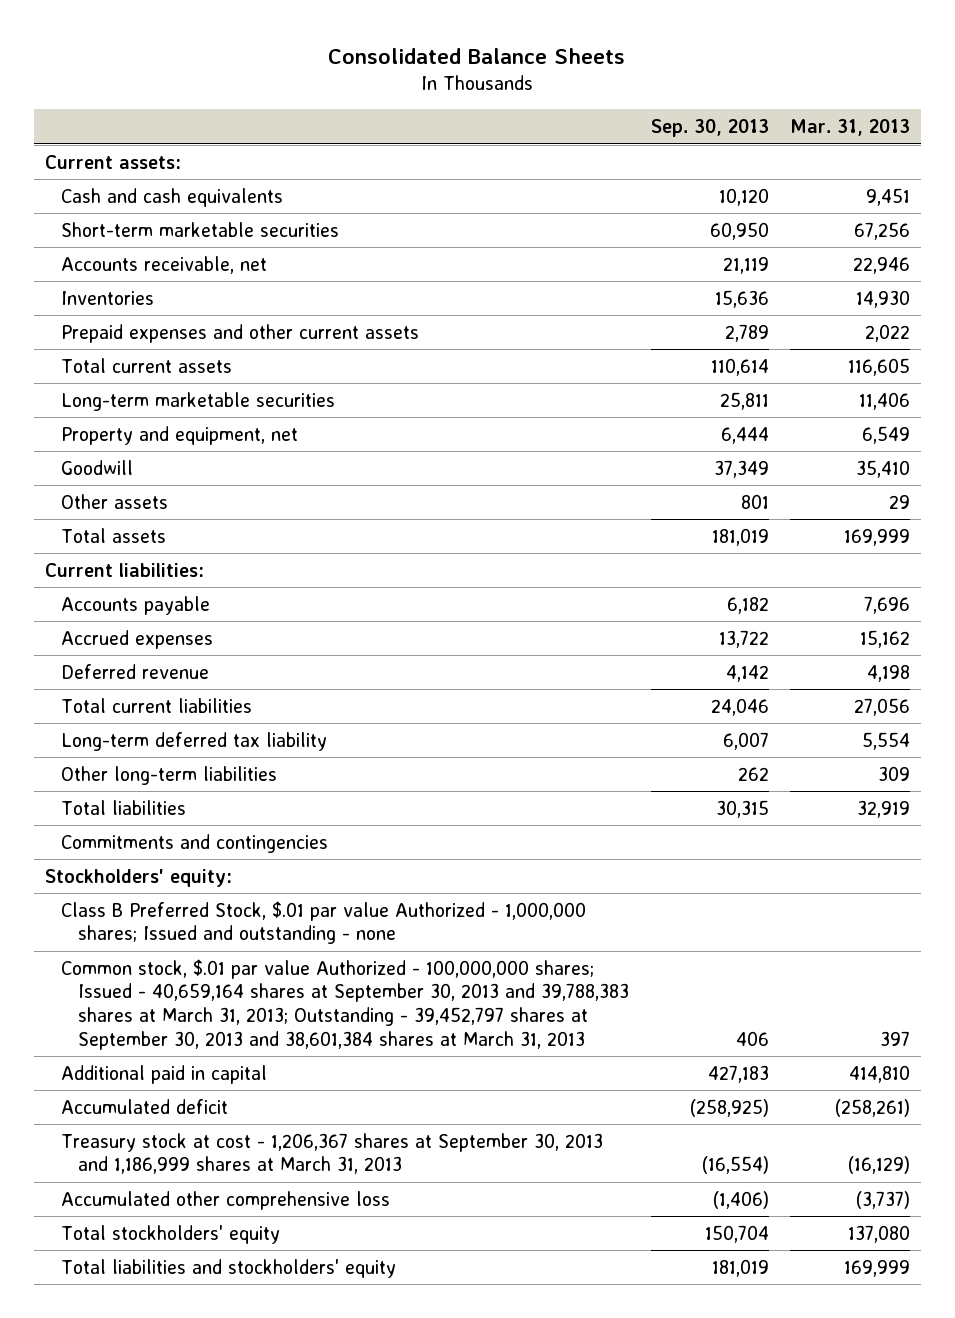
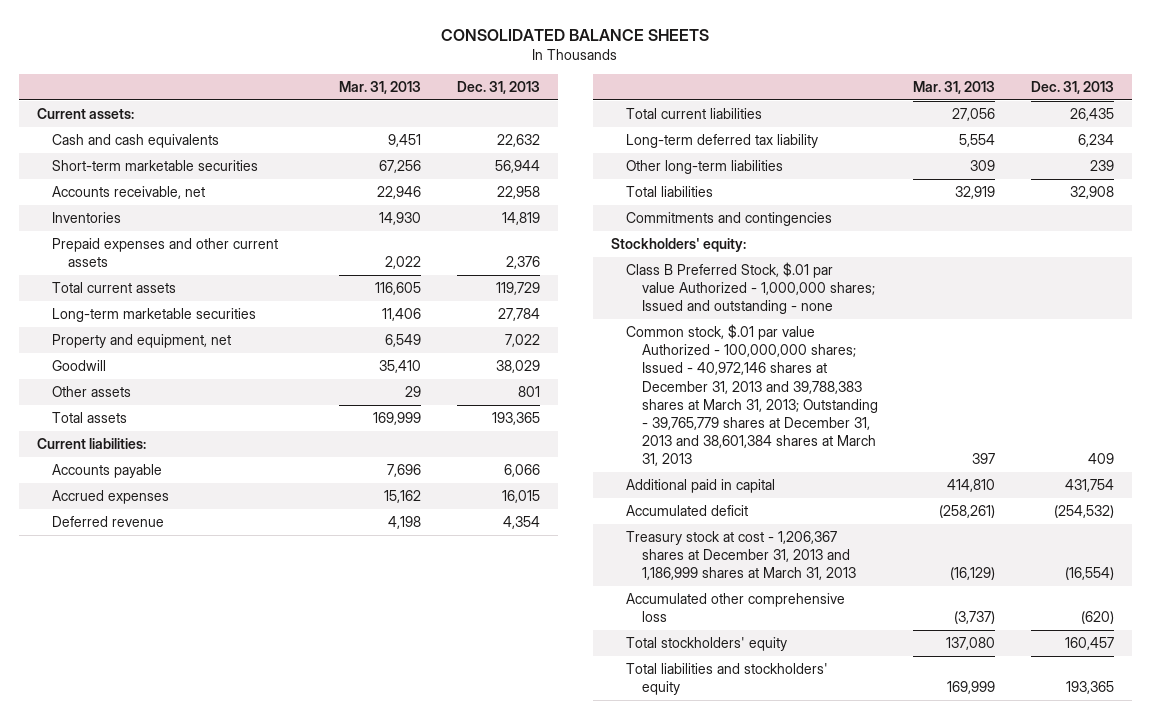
[328,47,626,64] Consolidated Balance Sheets -> [441,28,710,41] CONSOLIDATED BALANCE SHEETS
[650,119,769,138] Sep. 30, 2013 -> none
none -> [456,80,540,94] Dec. 31, 2013
[61,958,630,1050] Common stock, $.01 par value Authorized - 100,000,000 shares; Issued - 40,659,164 shares at September 30, 2013 and 39,788,383 shares at March 31, 2013; Outstanding - 39,452,797 shares at September 30, 2013 and 38,601,384 shares at March 31, 2013 -> [626,324,878,467] Common stock, $.01 par value Authorized - 100,000,000 shares; Issued - 40,972,146 shares at December 31, 2013 and 39,788,383 shares at March 31, 2013; Outstanding - 39,765,779 shares at December 31, 2013 and 38,601,384 shares at March 31, 2013
[61,1132,604,1175] Treasury stock at cost - 1,206,367 shares at September 30, 2013 and 1,186,999 shares at March 31, 2013 -> [626,531,856,581] Treasury stock at cost - 1,206,367 shares at December 31, 2013 and 1,186,999 shares at March 31, 2013

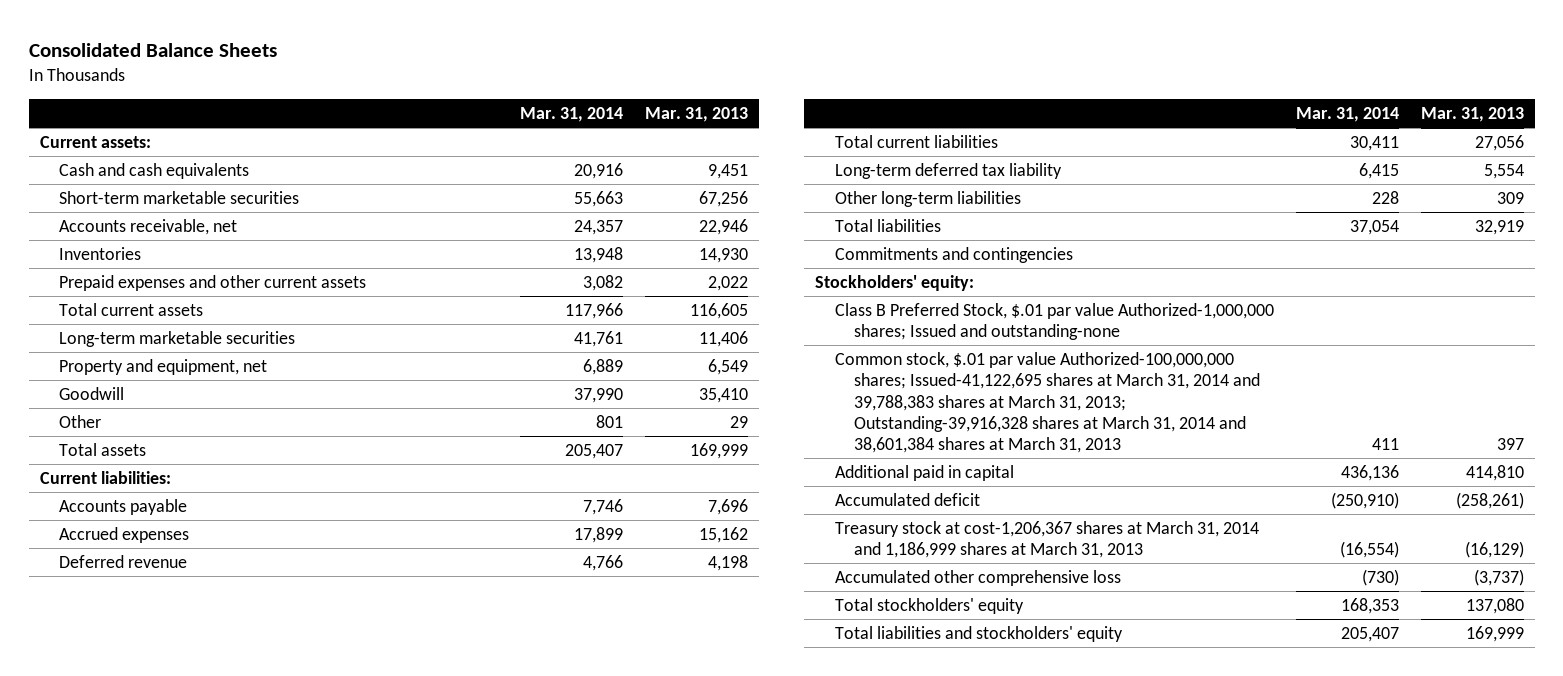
[441,28,710,41] CONSOLIDATED BALANCE SHEETS -> [28,42,277,57] Consolidated Balance Sheets
[456,80,540,94] Dec. 31, 2013 -> none
none -> [519,107,623,123] Mar. 31, 2014
[52,386,132,398] Other assets -> [59,414,102,428] Other
[626,262,875,315] Class B Preferred Stock, $.01 par value Authorized - 1,000,000 shares; Issued and outstanding - none -> [834,302,1274,341] Class B Preferred Stock, $.01 par value Authorized-1,000,000 shares; Issued and outstanding-none
[626,324,878,467] Common stock, $.01 par value Authorized - 100,000,000 shares; Issued - 40,972,146 shares at December 31, 2013 and 39,788,383 shares at March 31, 2013; Outstanding - 39,765,779 shares at December 31, 2013 and 38,601,384 shares at March 31, 2013 -> [834,351,1261,454] Common stock, $.01 par value Authorized-100,000,000 shares; Issued-41,122,695 shares at March 31, 2014 and 39,788,383 shares at March 31, 2013; Outstanding-39,916,328 shares at March 31, 2014 and 38,601,384 shares at March 31, 2013
[626,531,856,581] Treasury stock at cost - 1,206,367 shares at December 31, 2013 and 1,186,999 shares at March 31, 2013 -> [834,520,1259,559] Treasury stock at cost-1,206,367 shares at March 31, 2014 and 1,186,999 shares at March 31, 2013

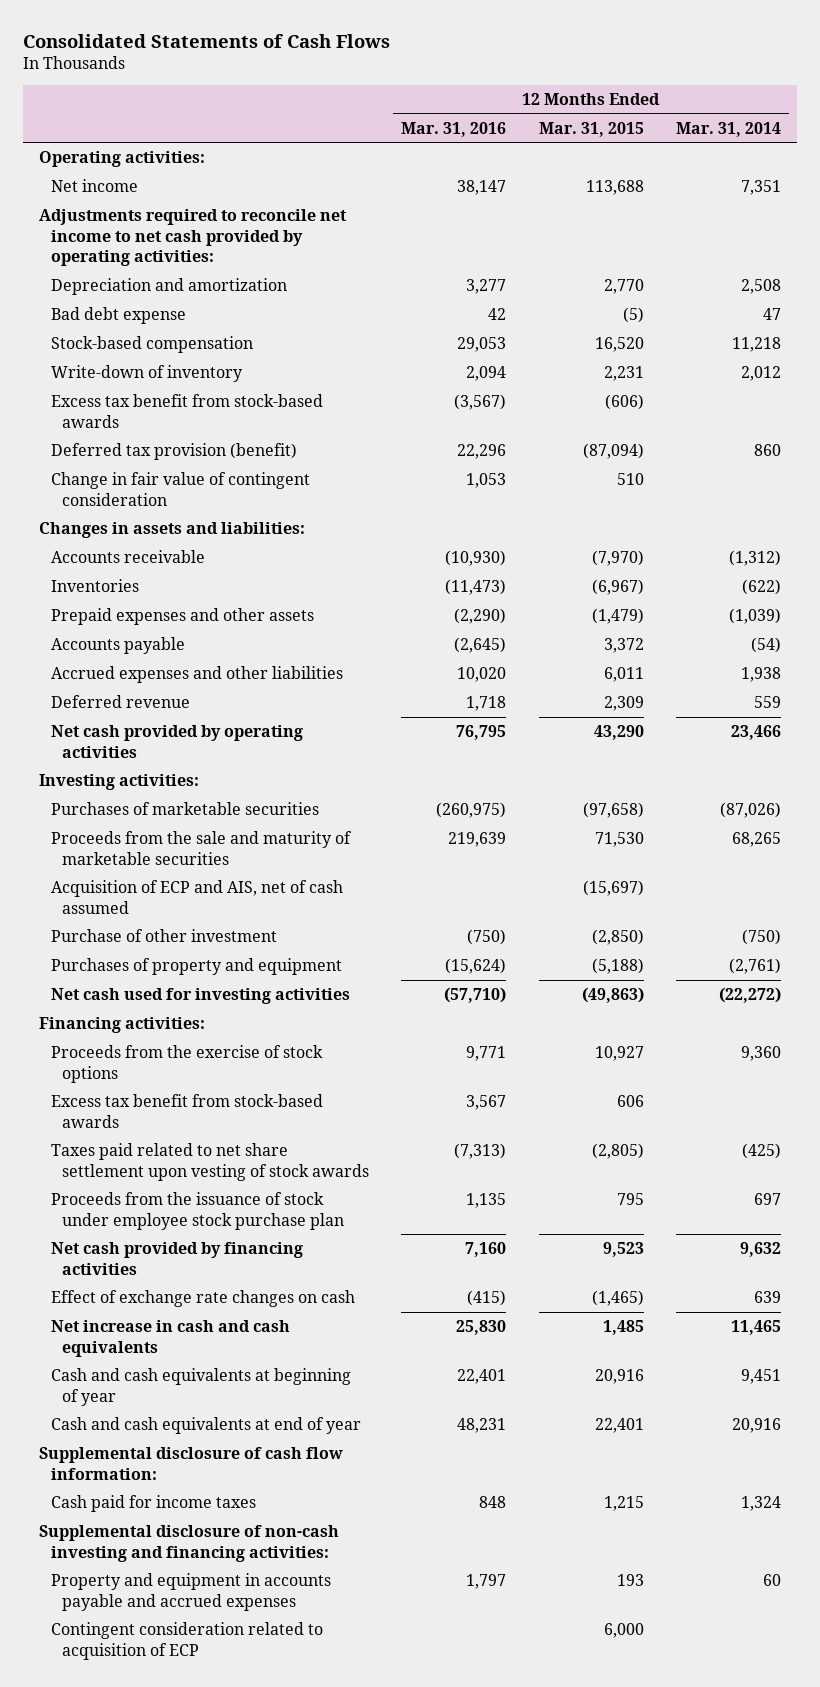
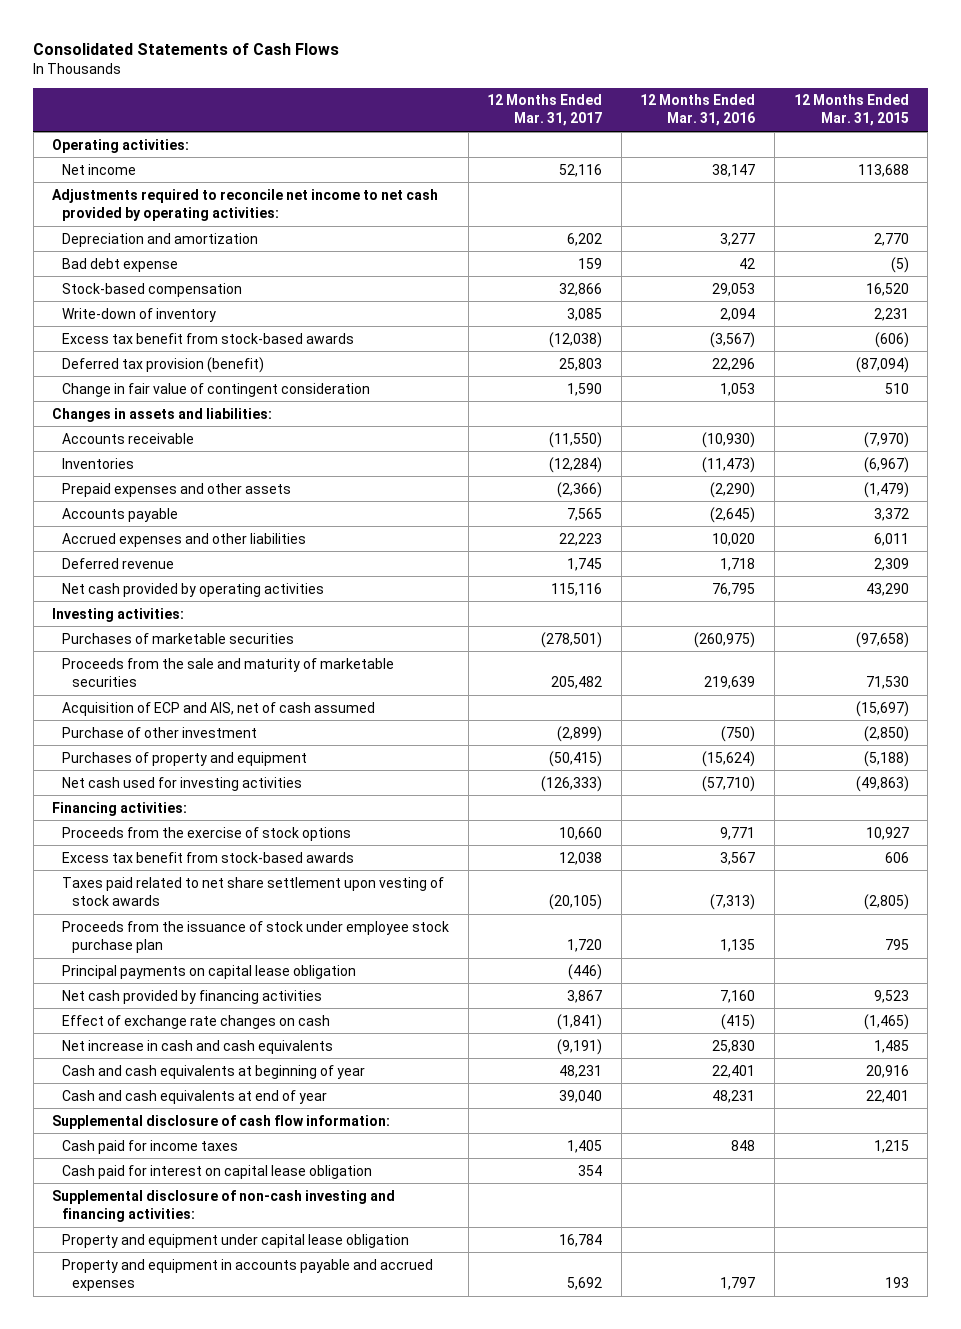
[675,121,781,137] Mar. 31, 2014 -> none
none -> [487,94,603,127] 12 Months Ended Mar. 31, 2017
none -> [62,964,357,979] Principal payments on capital lease obligation
none -> [62,1164,373,1179] Cash paid for interest on capital lease obligation
none -> [62,1233,410,1248] Property and equipment under capital lease obligation
[50,1622,323,1660] Contingent consideration related to acquisition of ECP -> none

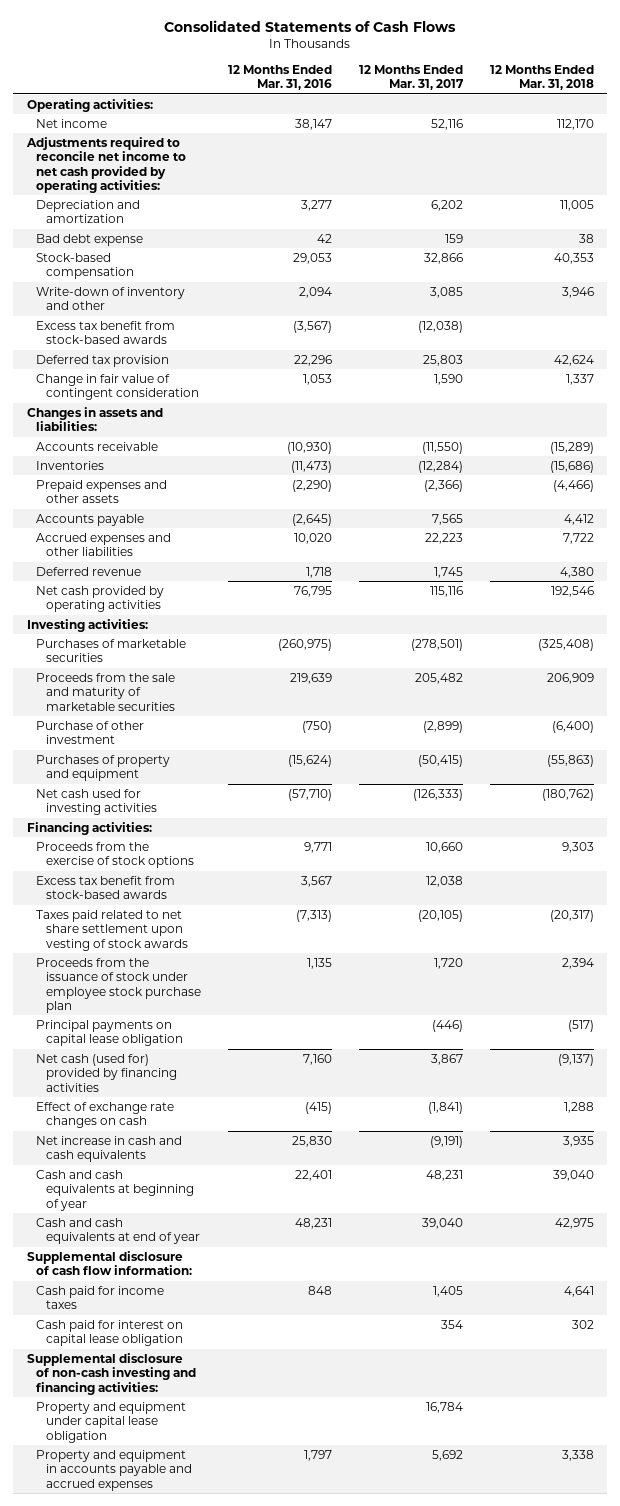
[793,94,909,127] 12 Months Ended Mar. 31, 2015 -> none
none -> [489,65,594,91] 12 Months Ended Mar. 31, 2018
[62,307,217,322] Write-down of inventory -> [36,286,186,311] Write-down of inventory and other
[62,356,265,373] Deferred tax provision (benefit) -> [36,354,170,367] Deferred tax provision
[62,701,376,716] Acquisition of ECP and AIS, net of cash assumed -> none
[62,989,323,1004] Net cash provided by financing activities -> [36,1053,177,1092] Net cash (used for) provided by financing activities

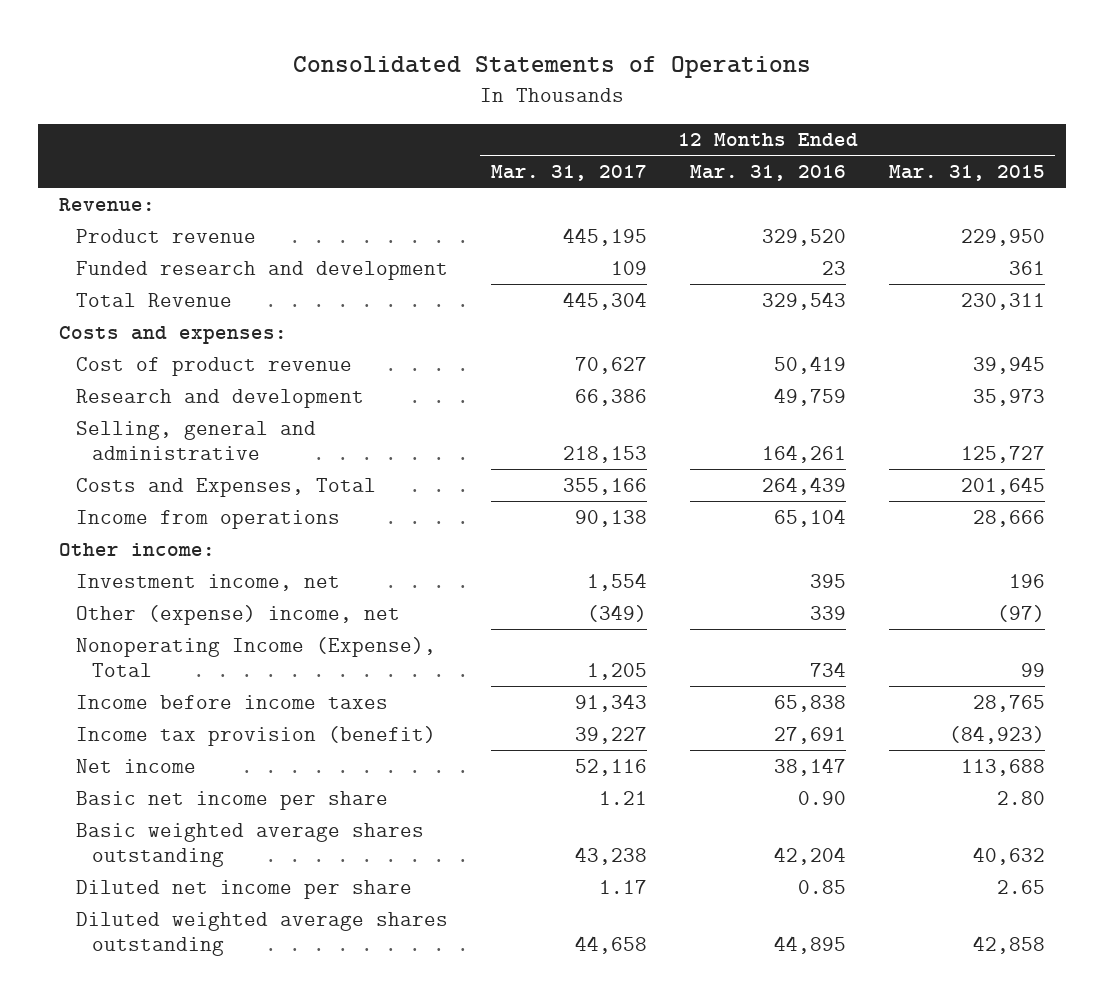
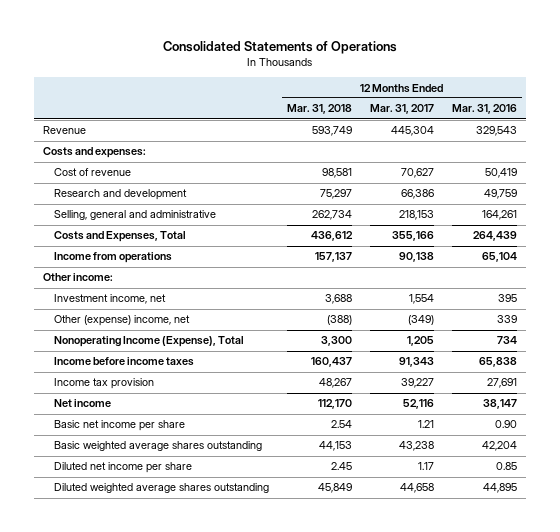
[888,165,1045,182] Mar. 31, 2015 -> none
none -> [286,104,352,115] Mar. 31, 2018
[59,197,156,211] Revenue: -> none
[75,228,256,243] Product revenue -> none
[75,260,448,280] Funded research and development -> none
[75,292,232,307] Total Revenue -> [42,126,86,135] Revenue
[75,356,352,376] Cost of product revenue -> [53,168,131,177] Cost of revenue
[75,725,436,746] Income tax provision (benefit) -> [53,378,154,390] Income tax provision

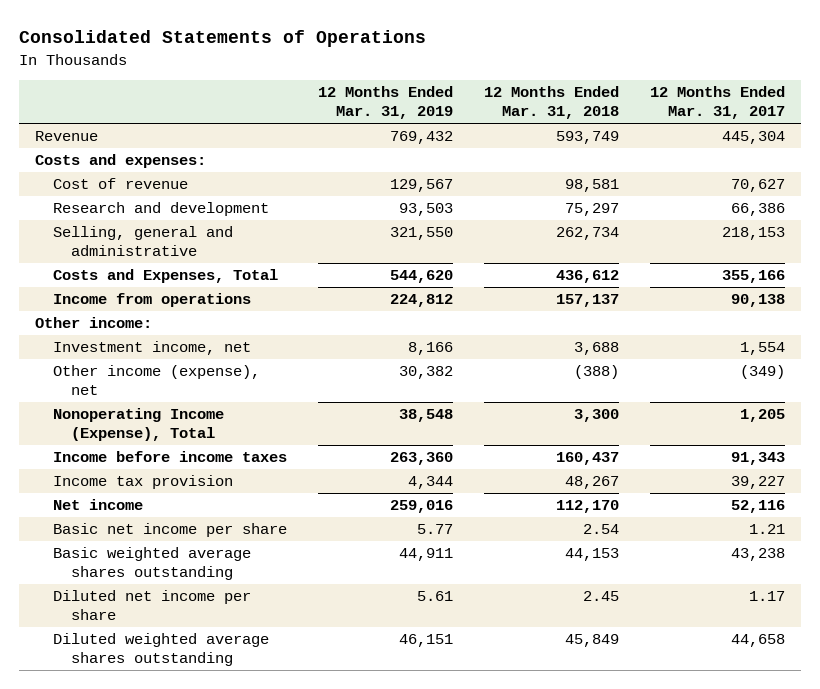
[452,104,518,115] Mar. 31, 2016 -> none
none -> [318,86,454,120] 12 Months Ended Mar. 31, 2019
[53,315,190,327] Other (expense) income, net -> [52,364,260,395] Other income (expense), net

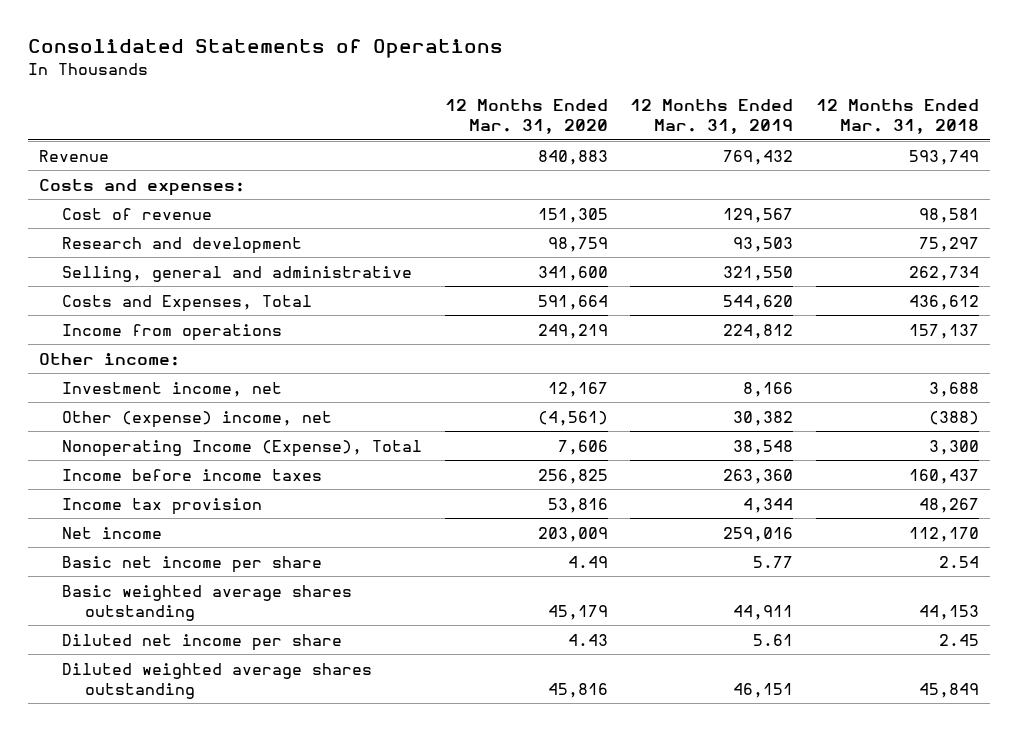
[650,86,786,120] 12 Months Ended Mar. 31, 2017 -> none
none -> [444,99,608,135] 12 Months Ended Mar. 31, 2020
[52,364,260,395] Other income (expense), net -> [62,410,333,428] Other (expense) income, net

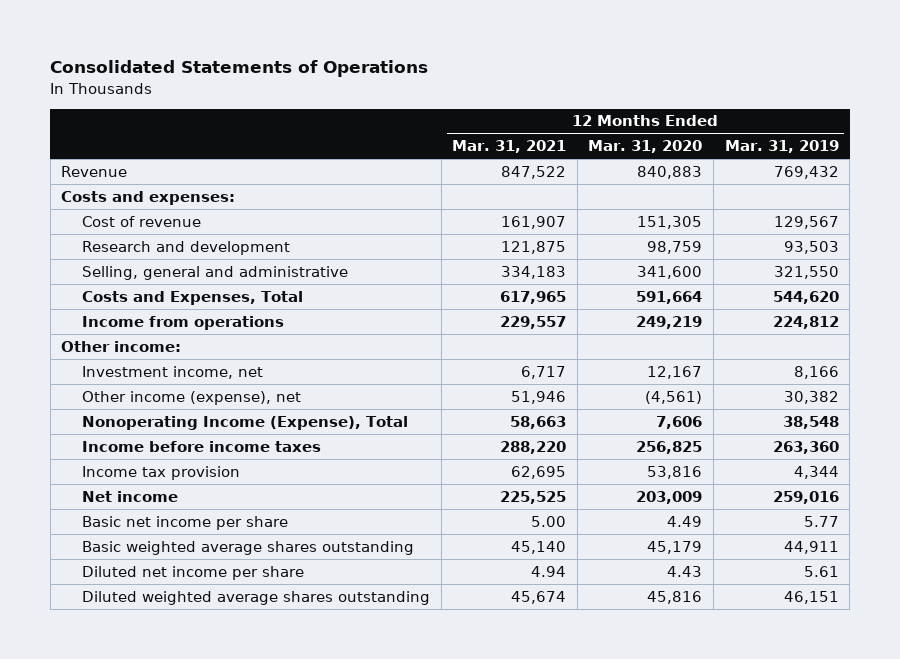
[815,99,979,135] 12 Months Ended Mar. 31, 2018 -> none
none -> [452,140,567,154] Mar. 31, 2021
[62,410,333,428] Other (expense) income, net -> [82,390,302,405] Other income (expense), net

